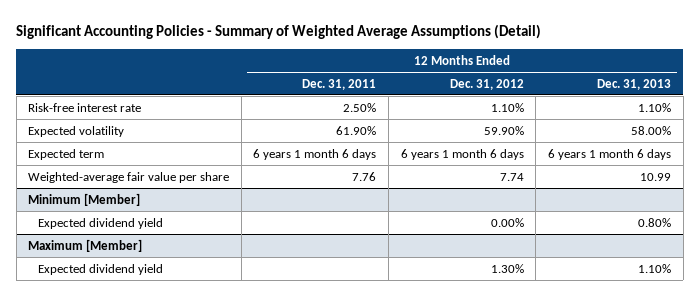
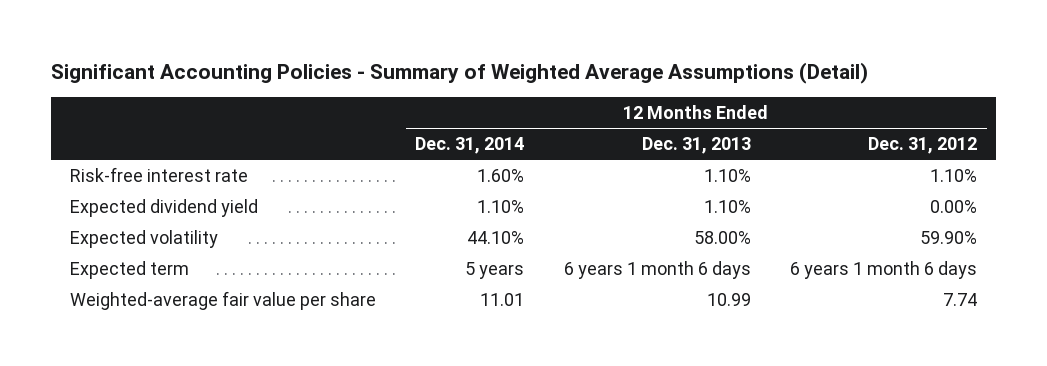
[302,78,377,90] Dec. 31, 2011 -> none
none -> [415,137,525,155] Dec. 31, 2014
none -> [70,199,259,218] Expected dividend yield
[28,192,141,206] Minimum [Member] -> none
[38,217,164,229] Expected dividend yield -> none
[28,238,143,252] Maximum [Member] -> none
[38,263,164,275] Expected dividend yield -> none

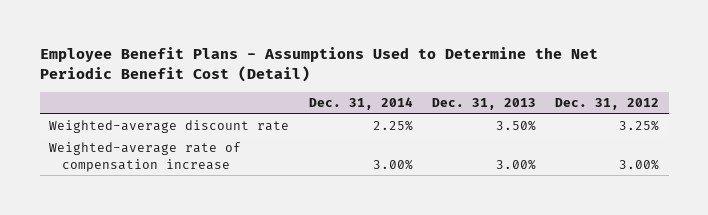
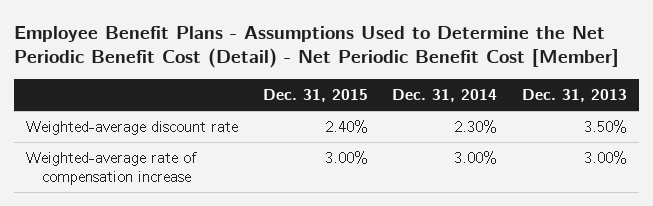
[39,47,598,82] Employee Benefit Plans - Assumptions Used to Determine the Net Periodic Benefit Cost (Detail) -> [14,25,620,69] Employee Benefit Plans - Assumptions Used to Determine the Net Periodic Benefit Cost (Detail) - Net Periodic Benefit Cost [Member]
[555,98,660,111] Dec. 31, 2012 -> none
none -> [262,89,368,103] Dec. 31, 2015
[372,120,413,132] 2.25% -> [454,119,498,133] 2.30%

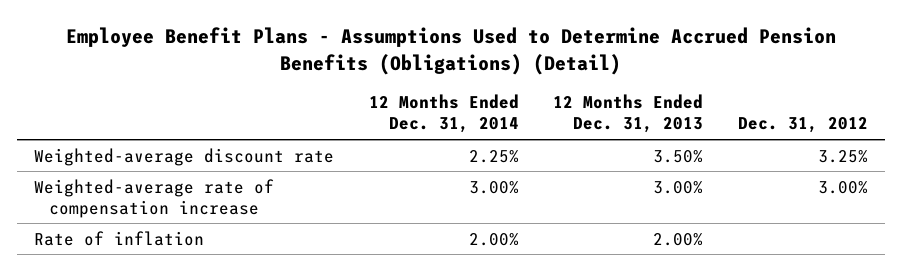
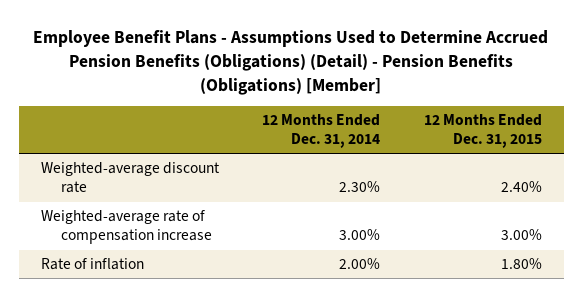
[65,27,836,75] Employee Benefit Plans - Assumptions Used to Determine Accrued Pension Benefits (Obligations) (Detail) -> [33,29,549,95] Employee Benefit Plans - Assumptions Used to Determine Accrued Pension Benefits (Obligations) (Detail) - Pension Benefits (Obligations) [Member]
[553,94,704,134] 12 Months Ended Dec. 31, 2013 -> none
[737,117,868,134] Dec. 31, 2012 -> none
none -> [424,114,543,149] 12 Months Ended Dec. 31, 2015
[468,149,519,163] 2.25% -> [339,181,381,193] 2.30%

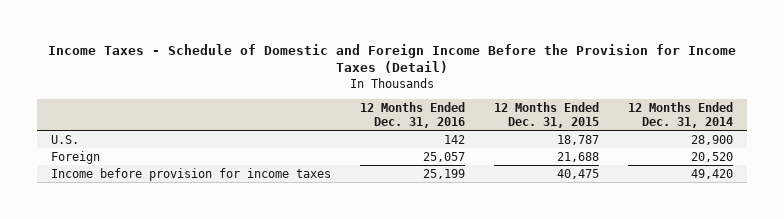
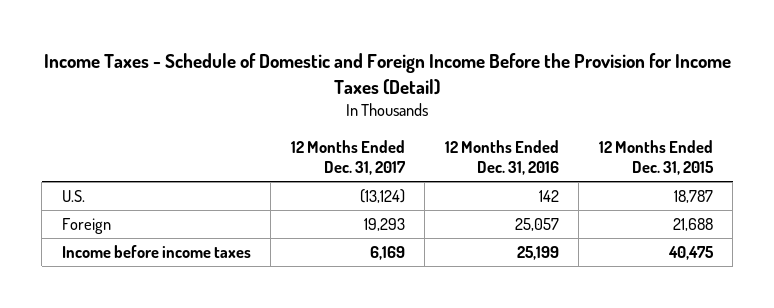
[627,101,733,128] 12 Months Ended Dec. 31, 2014 -> none
none -> [290,140,406,176] 12 Months Ended Dec. 31, 2017
[51,167,332,181] Income before provision for income taxes -> [61,245,251,259] Income before income taxes

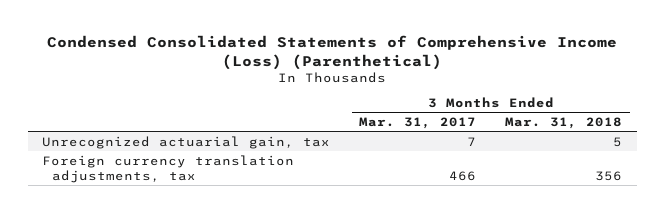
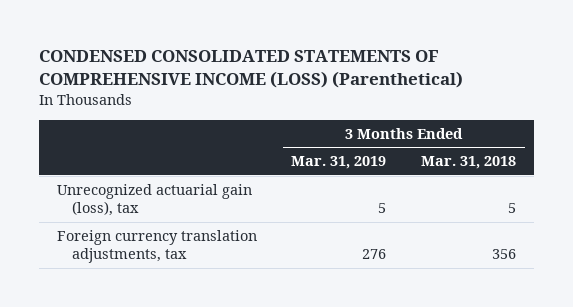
[47,34,618,70] Condensed Consolidated Statements of Comprehensive Income (Loss) (Parenthetical) -> [39,50,464,88] CONDENSED CONSOLIDATED STATEMENTS OF COMPREHENSIVE INCOME (LOSS) (Parenthetical)
[359,116,477,129] Mar. 31, 2017 -> none
none -> [291,156,387,170] Mar. 31, 2019
[42,135,331,149] Unrecognized actuarial gain, tax -> [56,184,252,217] Unrecognized actuarial gain (loss), tax

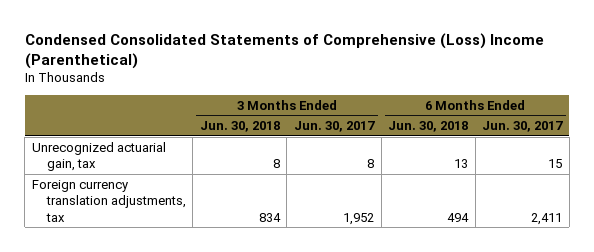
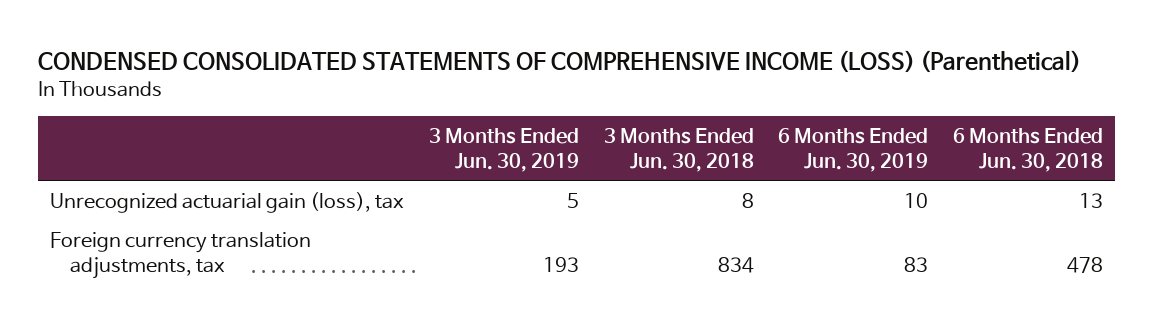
[24,32,544,69] Condensed Consolidated Statements of Comprehensive (Loss) Income (Parenthetical) -> [37,49,1081,73] CONDENSED CONSOLIDATED STATEMENTS OF COMPREHENSIVE INCOME (LOSS) (Parenthetical)
[294,121,376,133] Jun. 30, 2017 -> none
[482,121,564,133] Jun. 30, 2017 -> none
none -> [428,127,579,172] 3 Months Ended Jun. 30, 2019
none -> [778,127,929,172] 6 Months Ended Jun. 30, 2019
[31,141,166,172] Unrecognized actuarial gain, tax -> [50,191,405,213] Unrecognized actuarial gain (loss), tax
[447,212,470,222] 494 -> [1066,256,1103,273] 478

